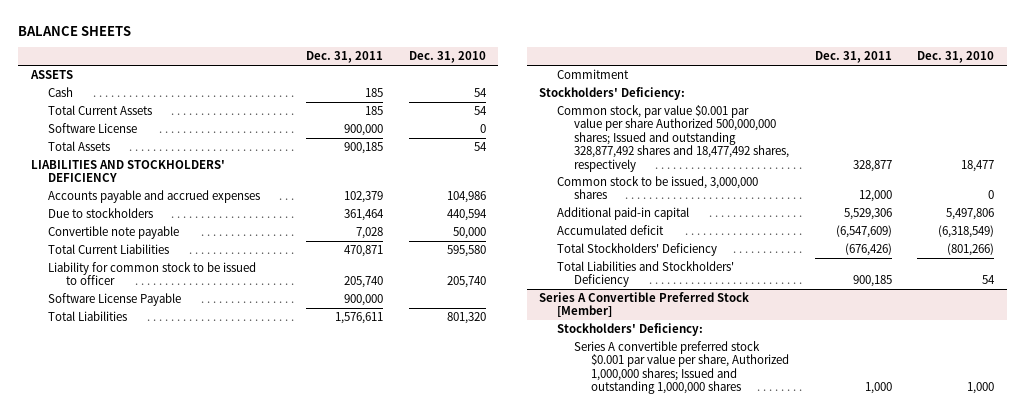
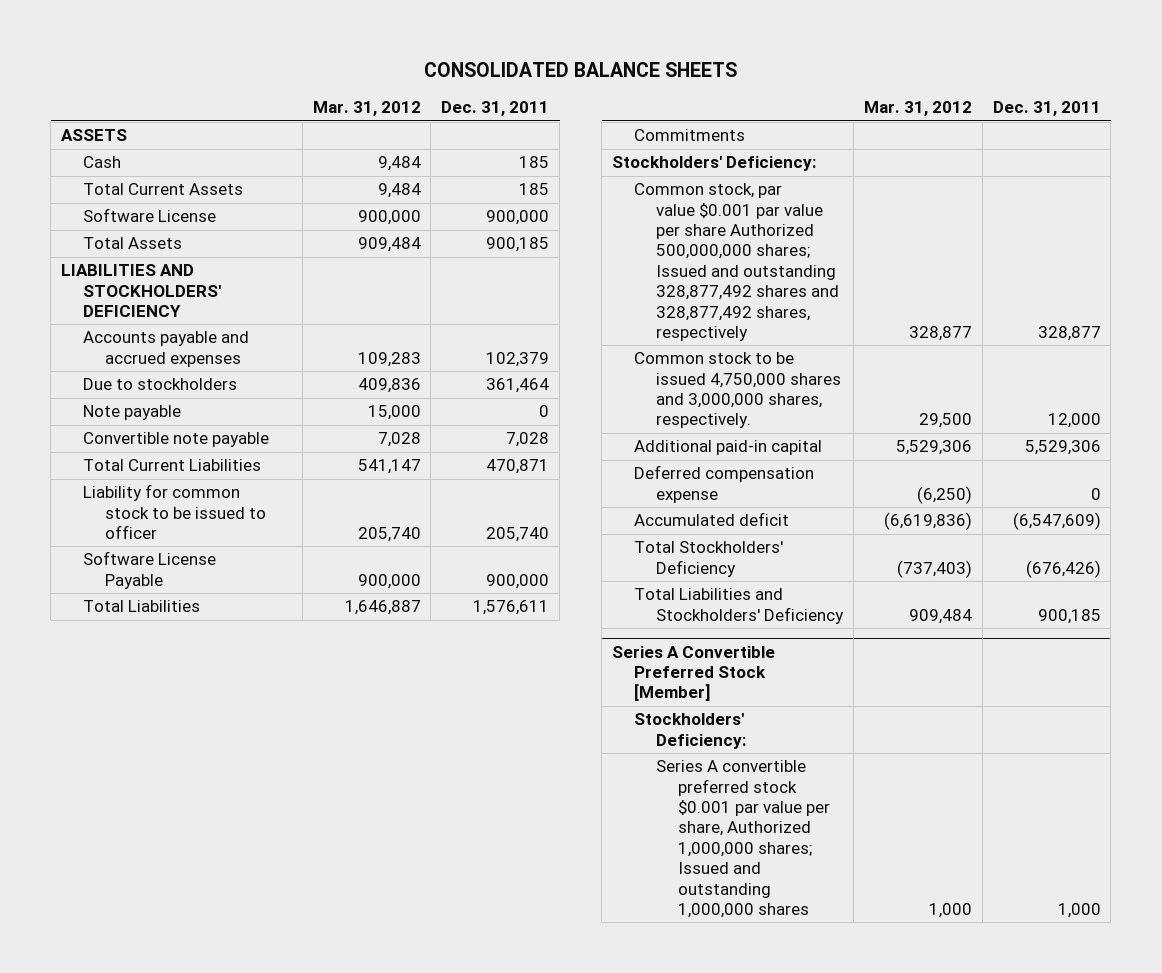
[18,25,132,36] BALANCE SHEETS -> [423,61,737,77] CONSOLIDATED BALANCE SHEETS
[408,51,486,64] Dec. 31, 2010 -> none
none -> [312,101,421,117] Mar. 31, 2012
none -> [82,405,181,421] Note payable
[556,69,629,80] Commitment -> [634,129,746,142] Commitments
[556,105,789,172] Common stock, par value $0.001 par value per share Authorized 500,000,000 shares; Issued and outstanding 328,877,492 shares and 18,477,492 shares, respectively -> [634,183,839,341] Common stock, par value $0.001 par value per share Authorized 500,000,000 shares; Issued and outstanding 328,877,492 shares and 328,877,492 shares, respectively
[556,176,758,200] Common stock to be issued, 3,000,000 shares -> [634,352,841,429] Common stock to be issued 4,750,000 shares and 3,000,000 shares, respectively.
none -> [634,465,815,503] Deferred compensation expense

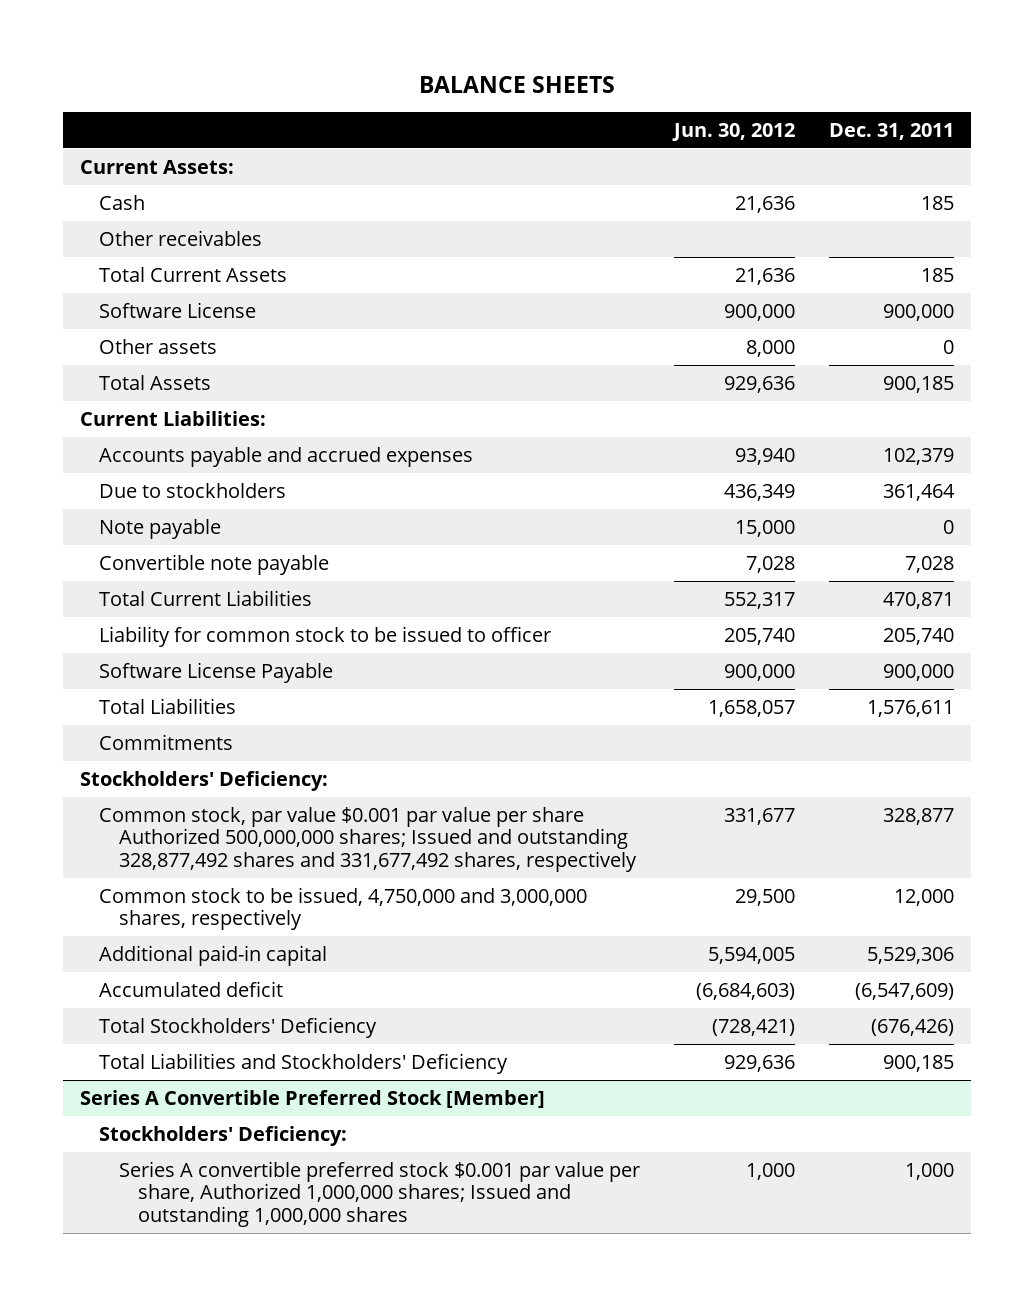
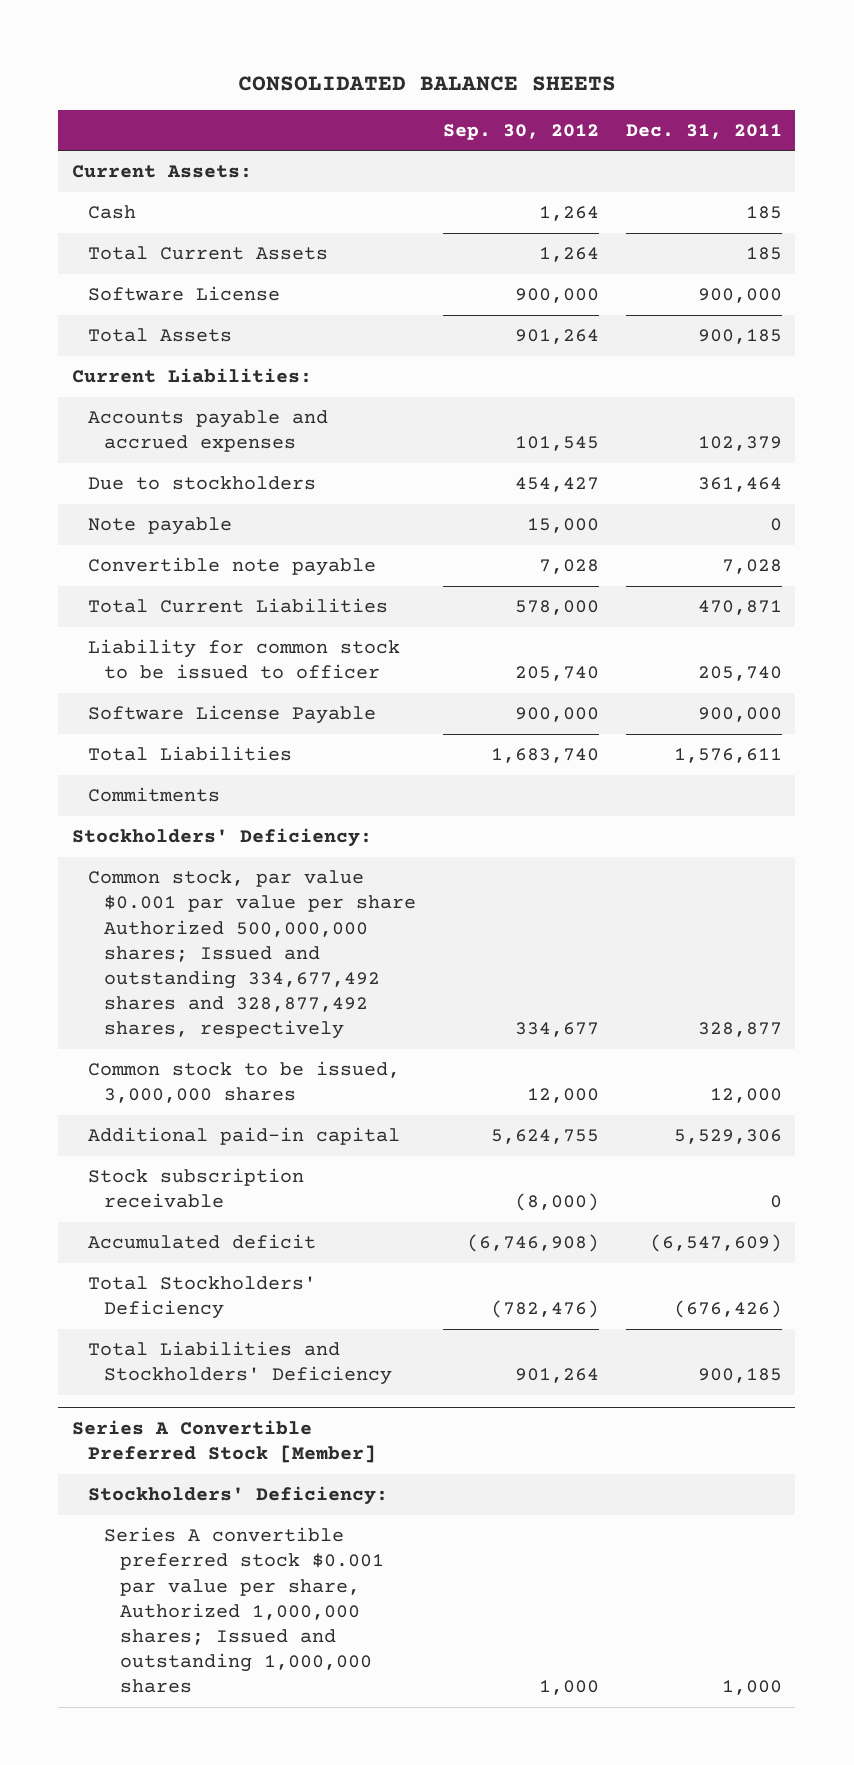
[418,75,615,93] BALANCE SHEETS -> [237,75,616,91] CONSOLIDATED BALANCE SHEETS
[671,122,795,141] Jun. 30, 2012 -> none
none -> [443,123,600,140] Sep. 30, 2012
[99,229,263,246] Other receivables -> none
[99,338,218,354] Other assets -> none
[99,806,637,872] Common stock, par value $0.001 par value per share Authorized 500,000,000 shares; Issued and outstanding 328,877,492 shares and 331,677,492 shares, respectively -> [87,870,417,1040] Common stock, par value $0.001 par value per share Authorized 500,000,000 shares; Issued and outstanding 334,677,492 shares and 328,877,492 shares, respectively
[99,886,588,931] Common stock to be issued, 4,750,000 and 3,000,000 shares, respectively -> [87,1061,400,1104] Common stock to be issued, 3,000,000 shares
none -> [87,1168,304,1209] Stock subscription receivable

